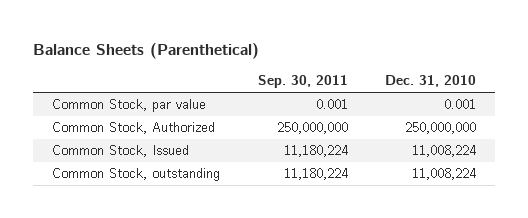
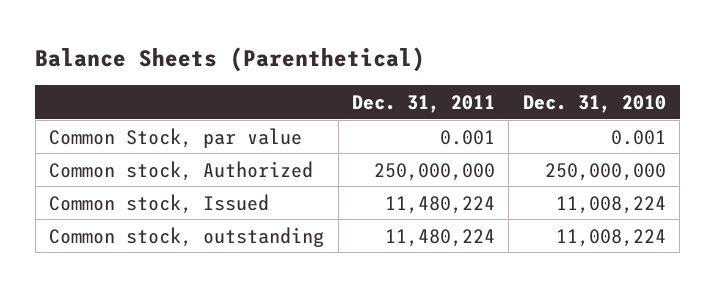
[257,75,348,89] Sep. 30, 2011 -> none
none -> [351,94,495,113] Dec. 31, 2011
[52,122,216,135] Common Stock, Authorized -> [49,160,314,181] Common stock, Authorized
[52,145,190,158] Common Stock, Issued -> [49,193,270,214] Common stock, Issued
[52,168,221,182] Common Stock, outstanding -> [49,226,325,247] Common stock, outstanding

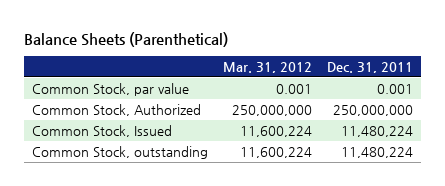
[522,94,666,113] Dec. 31, 2010 -> none
none -> [223,61,313,73] Mar. 31, 2012
[49,160,314,181] Common stock, Authorized -> [31,103,201,116] Common Stock, Authorized
[49,193,270,214] Common stock, Issued -> [31,124,172,137] Common Stock, Issued
[49,226,325,247] Common stock, outstanding -> [31,145,208,159] Common Stock, outstanding

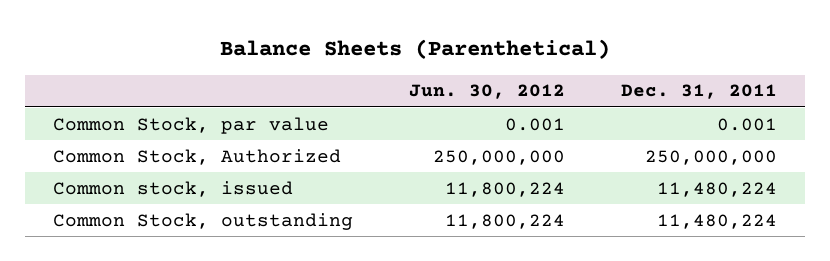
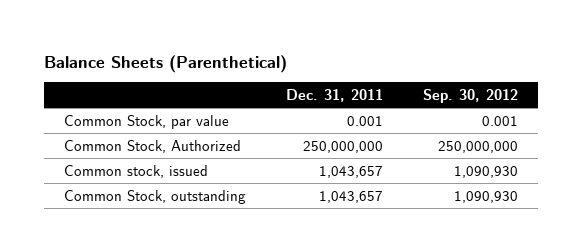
[409,84,566,100] Jun. 30, 2012 -> none
none -> [422,89,518,104] Sep. 30, 2012
[657,181,778,197] 11,480,224 -> [319,165,384,178] 1,043,657
[657,213,778,229] 11,480,224 -> [319,190,384,203] 1,043,657

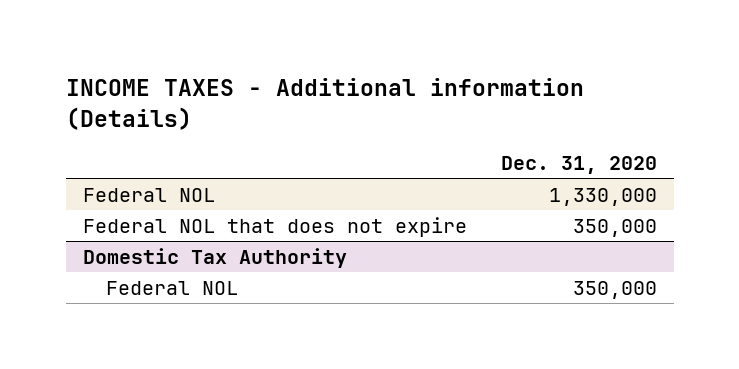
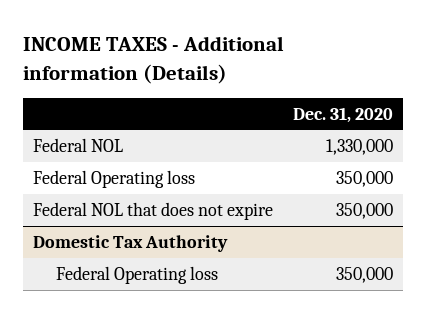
none -> [33,170,196,189] Federal Operating loss
[106,280,239,295] Federal NOL -> [55,266,218,285] Federal Operating loss

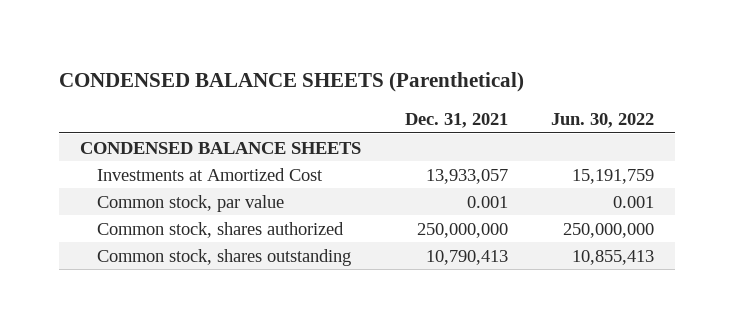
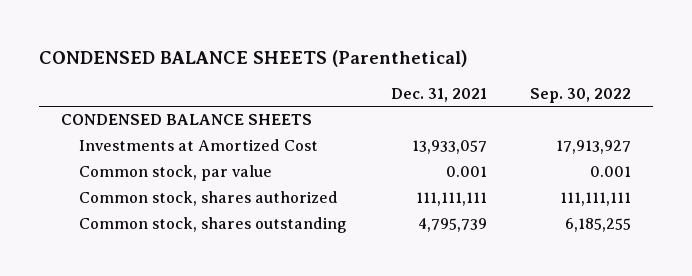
[550,113,654,129] Jun. 30, 2022 -> none
none -> [530,87,632,103] Sep. 30, 2022
[416,222,508,238] 250,000,000 -> [415,192,487,207] 111,111,111
[425,249,508,265] 10,790,413 -> [417,218,487,233] 4,795,739

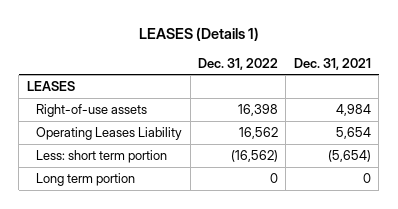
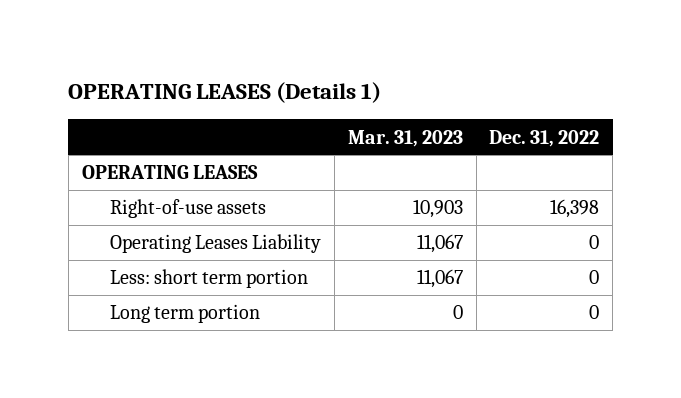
[138,26,259,41] LEASES (Details 1) -> [68,82,382,104] OPERATING LEASES (Details 1)
[293,57,371,70] Dec. 31, 2021 -> none
none -> [347,129,463,147] Mar. 31, 2023
[26,81,75,92] LEASES -> [81,165,258,180] OPERATING LEASES
[239,127,279,140] 16,562 -> [589,235,600,250] 0
[231,150,279,163] (16,562) -> [589,270,600,285] 0

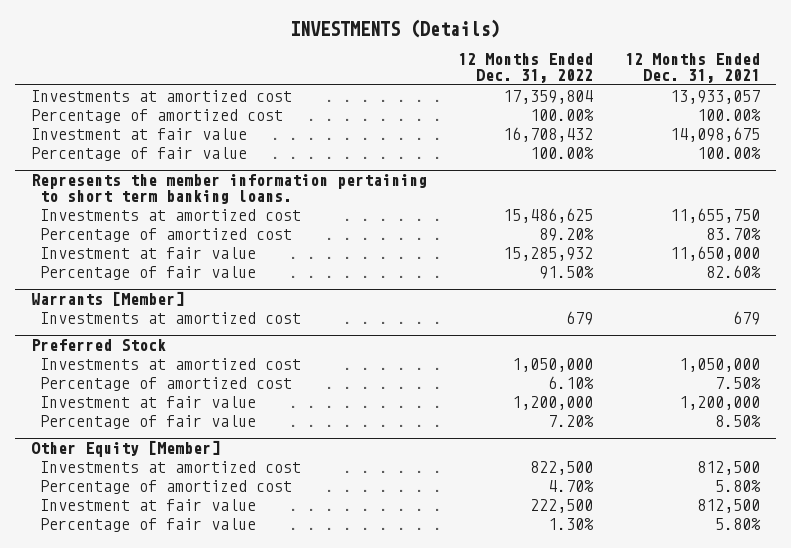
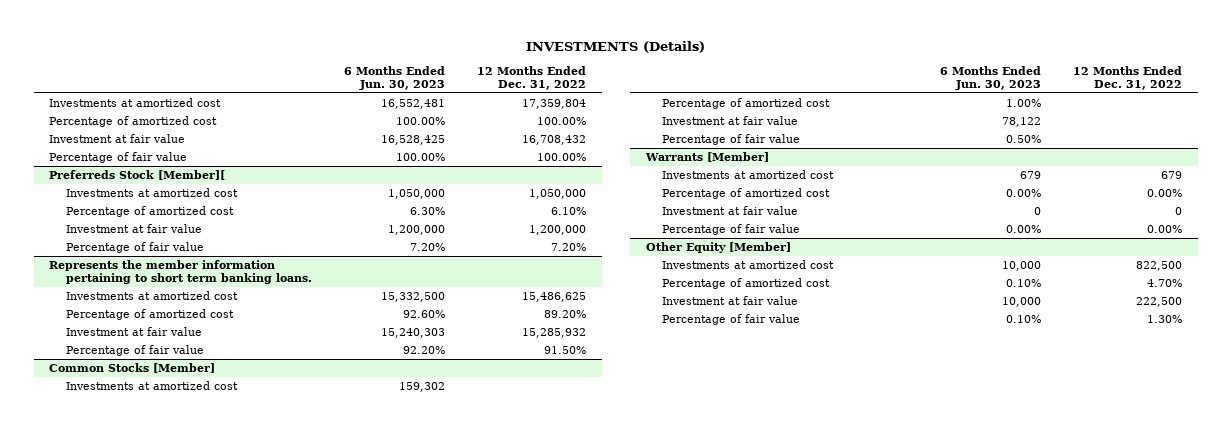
[624,53,760,84] 12 Months Ended Dec. 31, 2021 -> none
none -> [344,65,446,91] 6 Months Ended Jun. 30, 2023
none -> [49,169,226,180] Preferreds Stock [Member][
none -> [66,187,239,197] Investments at amortized cost
none -> [66,205,235,217] Percentage of amortized cost
none -> [66,223,203,233] Investment at fair value
none -> [66,241,205,253] Percentage of fair value
none -> [49,362,216,373] Common Stocks [Member]
none -> [66,380,239,390] Investments at amortized cost
none -> [662,97,831,109] Percentage of amortized cost
none -> [662,115,799,125] Investment at fair value
none -> [662,133,801,145] Percentage of fair value
[30,338,166,351] Preferred Stock -> none
[40,357,302,370] Investments at amortized cost -> none
[548,375,595,389] 6.10% -> [1146,188,1182,197] 0.00%
[512,395,594,410] 1,200,000 -> [1174,206,1182,215] 0
[548,414,595,427] 7.20% -> [1146,224,1182,233] 0.00%

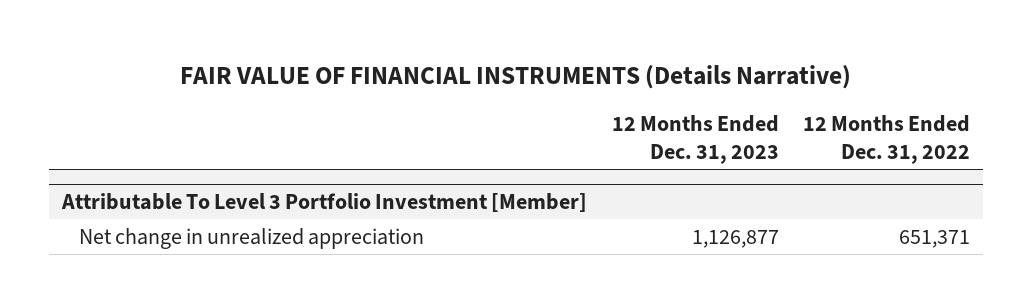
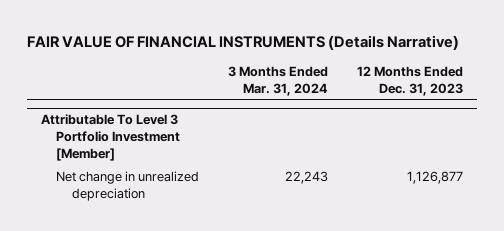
[803,114,971,165] 12 Months Ended Dec. 31, 2022 -> none
none -> [228,66,329,97] 3 Months Ended Mar. 31, 2024
[79,227,425,249] Net change in unrealized appreciation -> [56,170,200,201] Net change in unrealized depreciation

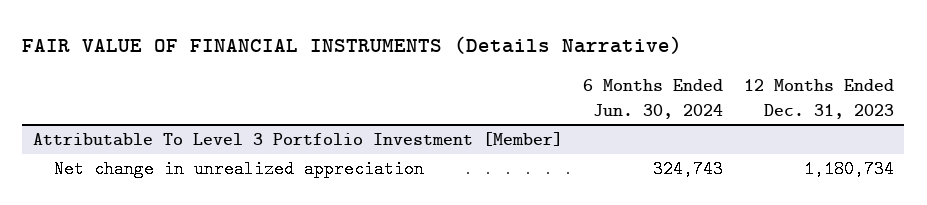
[228,66,329,97] 3 Months Ended Mar. 31, 2024 -> none
none -> [583,79,724,119] 6 Months Ended Jun. 30, 2024
[56,170,200,201] Net change in unrealized depreciation -> [54,160,425,179] Net change in unrealized appreciation
[406,170,463,184] 1,126,877 -> [803,160,894,179] 1,180,734

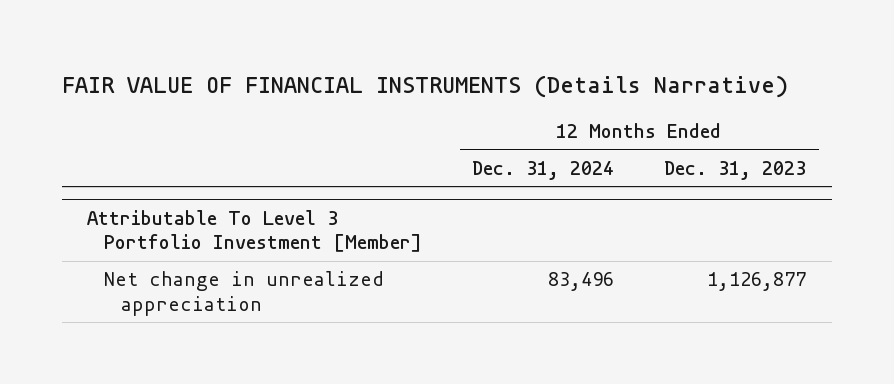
[583,79,724,119] 6 Months Ended Jun. 30, 2024 -> none
none -> [472,160,615,180] Dec. 31, 2024
[803,160,894,179] 1,180,734 -> [707,272,807,292] 1,126,877

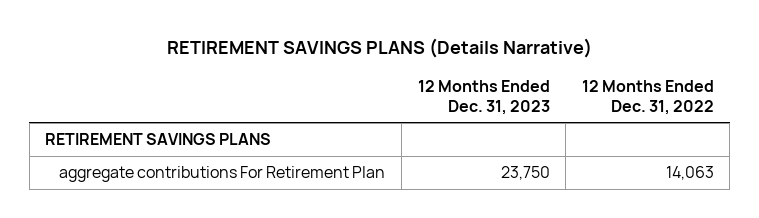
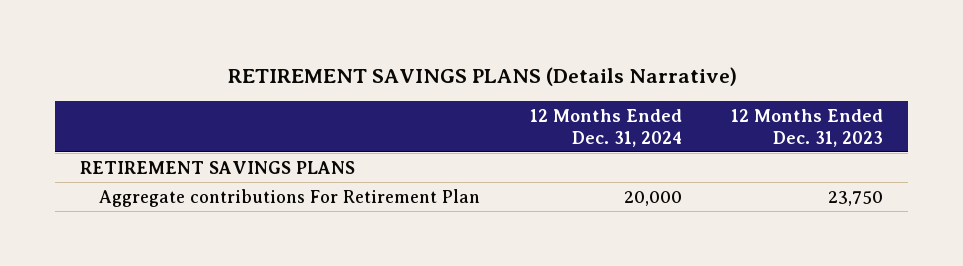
[581,79,714,115] 12 Months Ended Dec. 31, 2022 -> none
none -> [529,108,682,147] 12 Months Ended Dec. 31, 2024
[59,166,386,183] aggregate contributions For Retirement Plan -> [99,188,481,207] Aggregate contributions For Retirement Plan

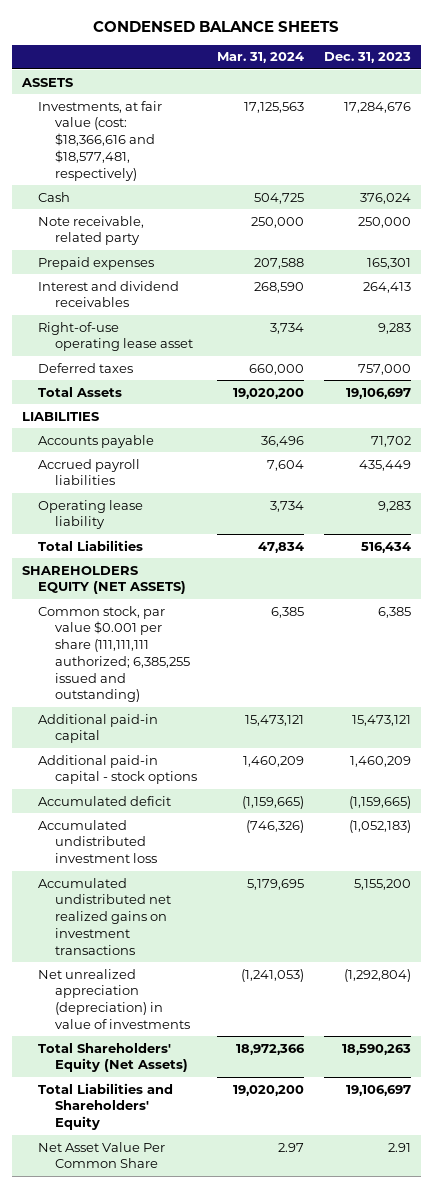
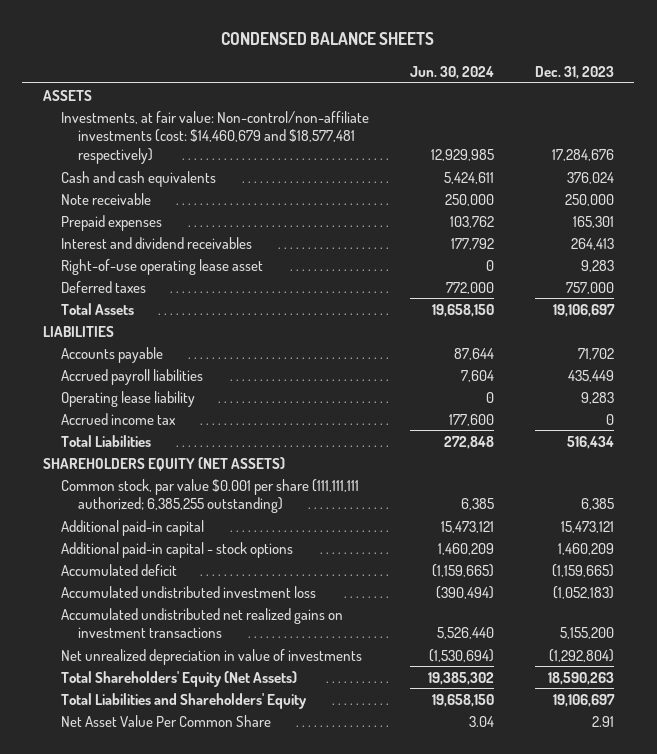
[216,52,304,64] Mar. 31, 2024 -> none
none -> [409,65,494,79] Jun. 30, 2024
[38,100,163,181] Investments, at fair value (cost: $18,366,616 and $18,577,481, respectively) -> [60,110,369,165] Investments, at fair value: Non-control/non-affiliate investments (cost: $14,460,679 and $18,577,481 respectively)
[38,191,71,202] Cash -> [60,170,216,187] Cash and cash equivalents
[38,215,145,246] Note receivable, related party -> [60,192,151,205] Note receivable
none -> [60,412,176,425] Accrued income tax
[38,605,190,703] Common stock, par value $0.001 per share (111,111,111 authorized; 6,385,255 issued and outstanding) -> [60,478,359,514] Common stock, par value $0.001 per share (111,111,111 authorized; 6,385,255 outstanding)
[38,968,190,1029] Net unrealized appreciation (depreciation) in value of investments -> [60,648,362,665] Net unrealized depreciation in value of investments

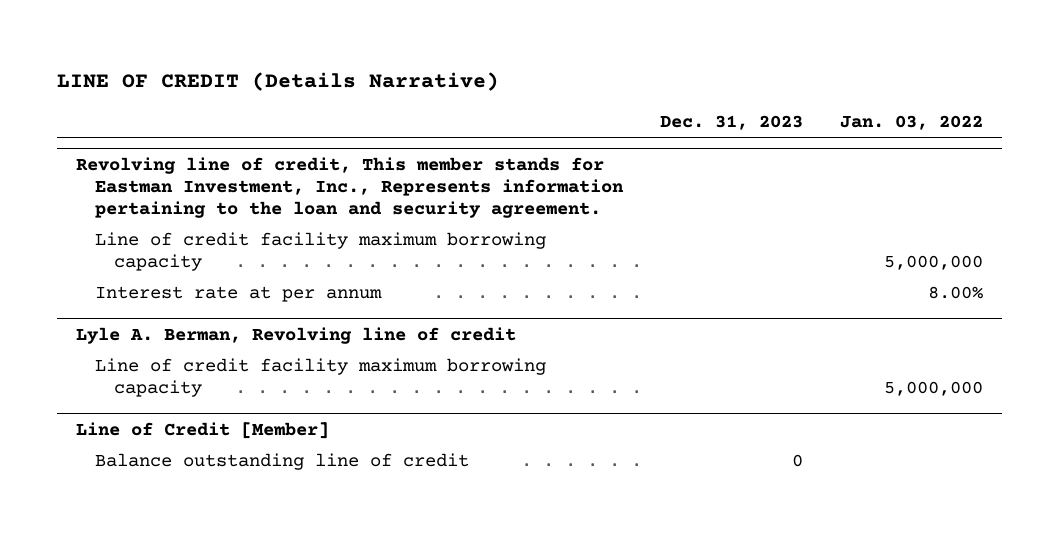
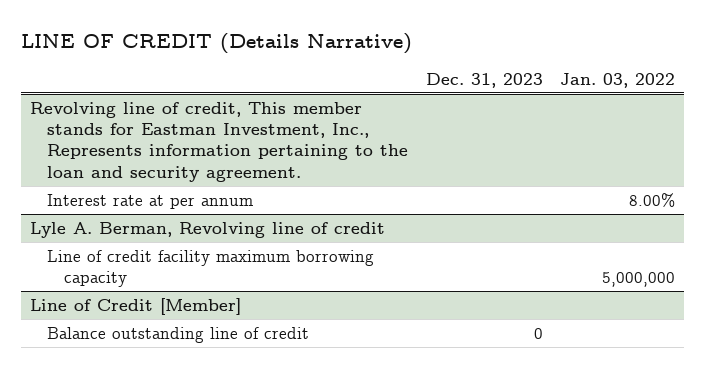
[95,232,547,272] Line of credit facility maximum borrowing capacity -> none

